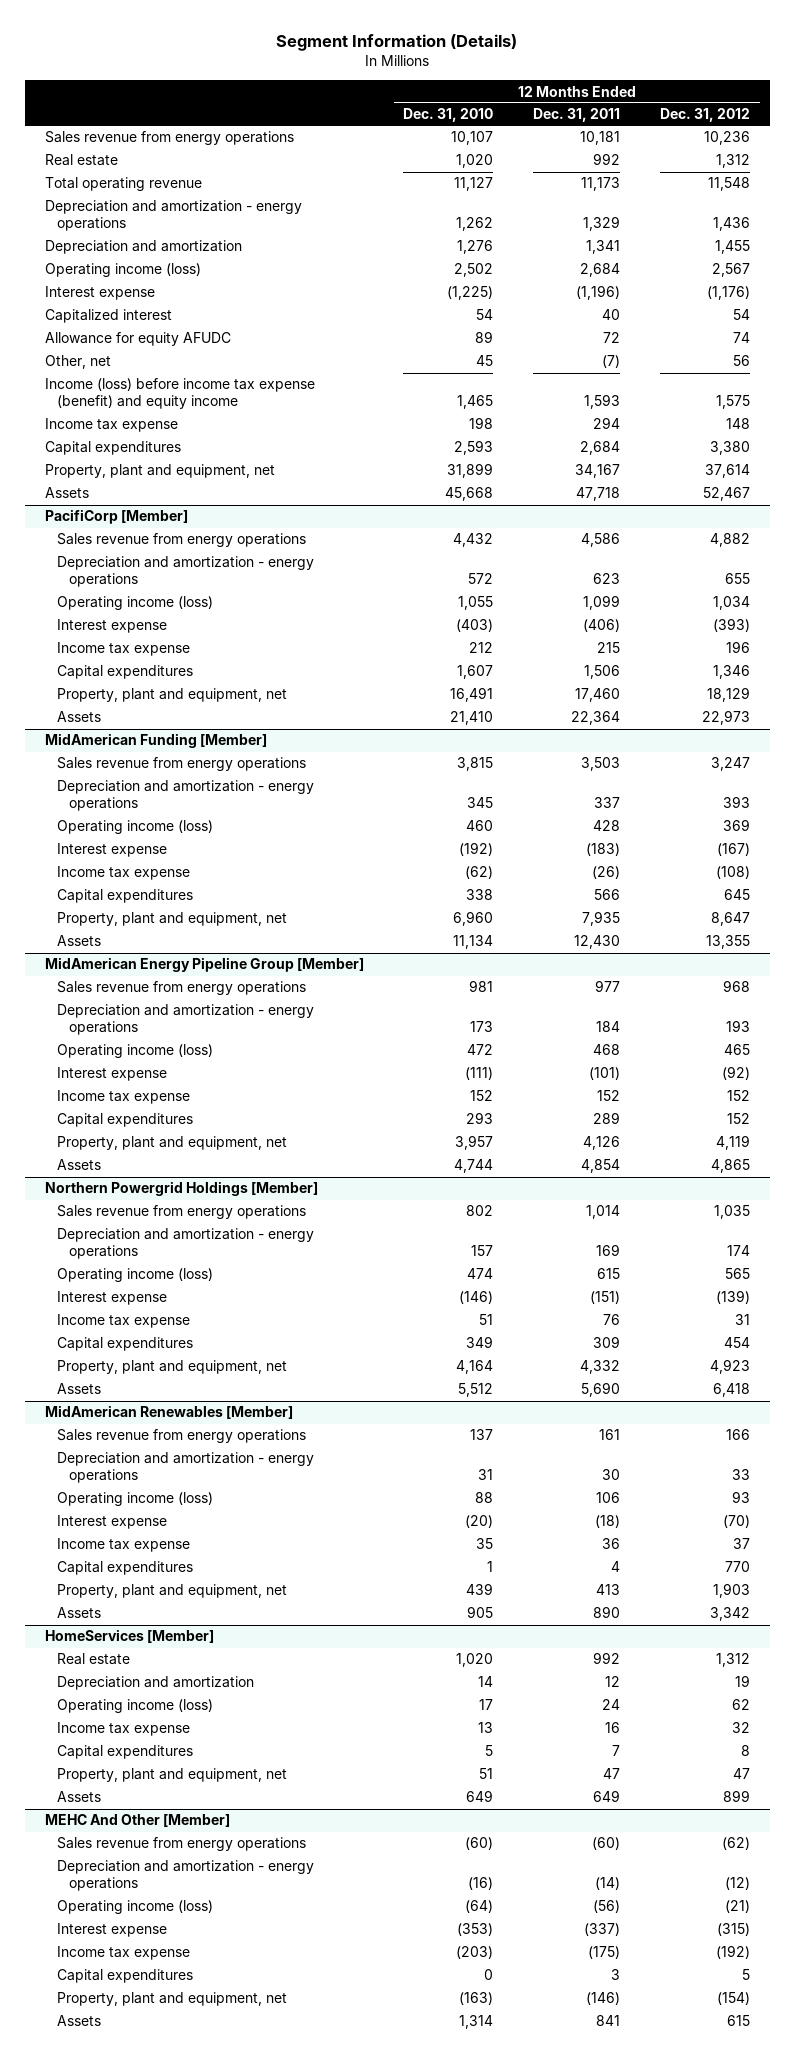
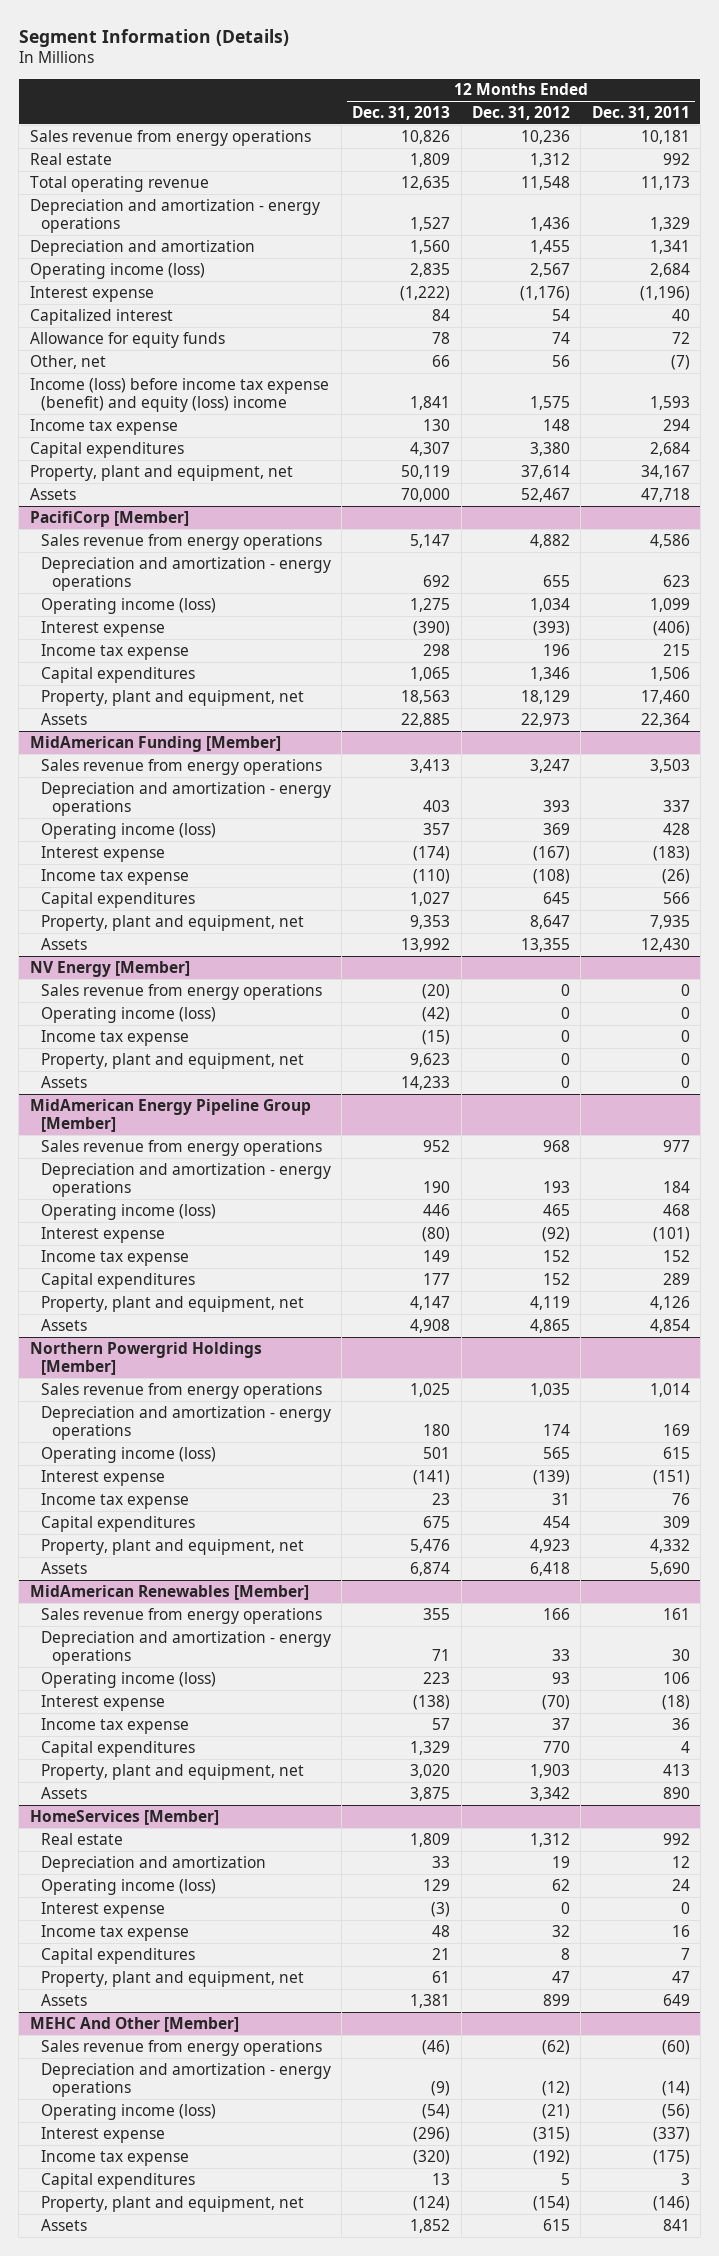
[403,108,494,123] Dec. 31, 2010 -> none
none -> [352,106,451,121] Dec. 31, 2013
[44,332,231,347] Allowance for equity AFUDC -> [29,331,225,348] Allowance for equity funds
[44,378,315,410] Income (loss) before income tax expense (benefit) and equity income -> [29,377,329,413] Income (loss) before income tax expense (benefit) and equity (loss) income
none -> [29,960,190,977] NV Energy [Member]
none -> [40,983,322,1000] Sales revenue from energy operations
none -> [40,1006,216,1023] Operating income (loss)
none -> [40,1029,189,1046] Income tax expense
none -> [40,1052,304,1069] Property, plant and equipment, net
none -> [40,1075,87,1088] Assets
none -> [40,1901,165,1918] Interest expense

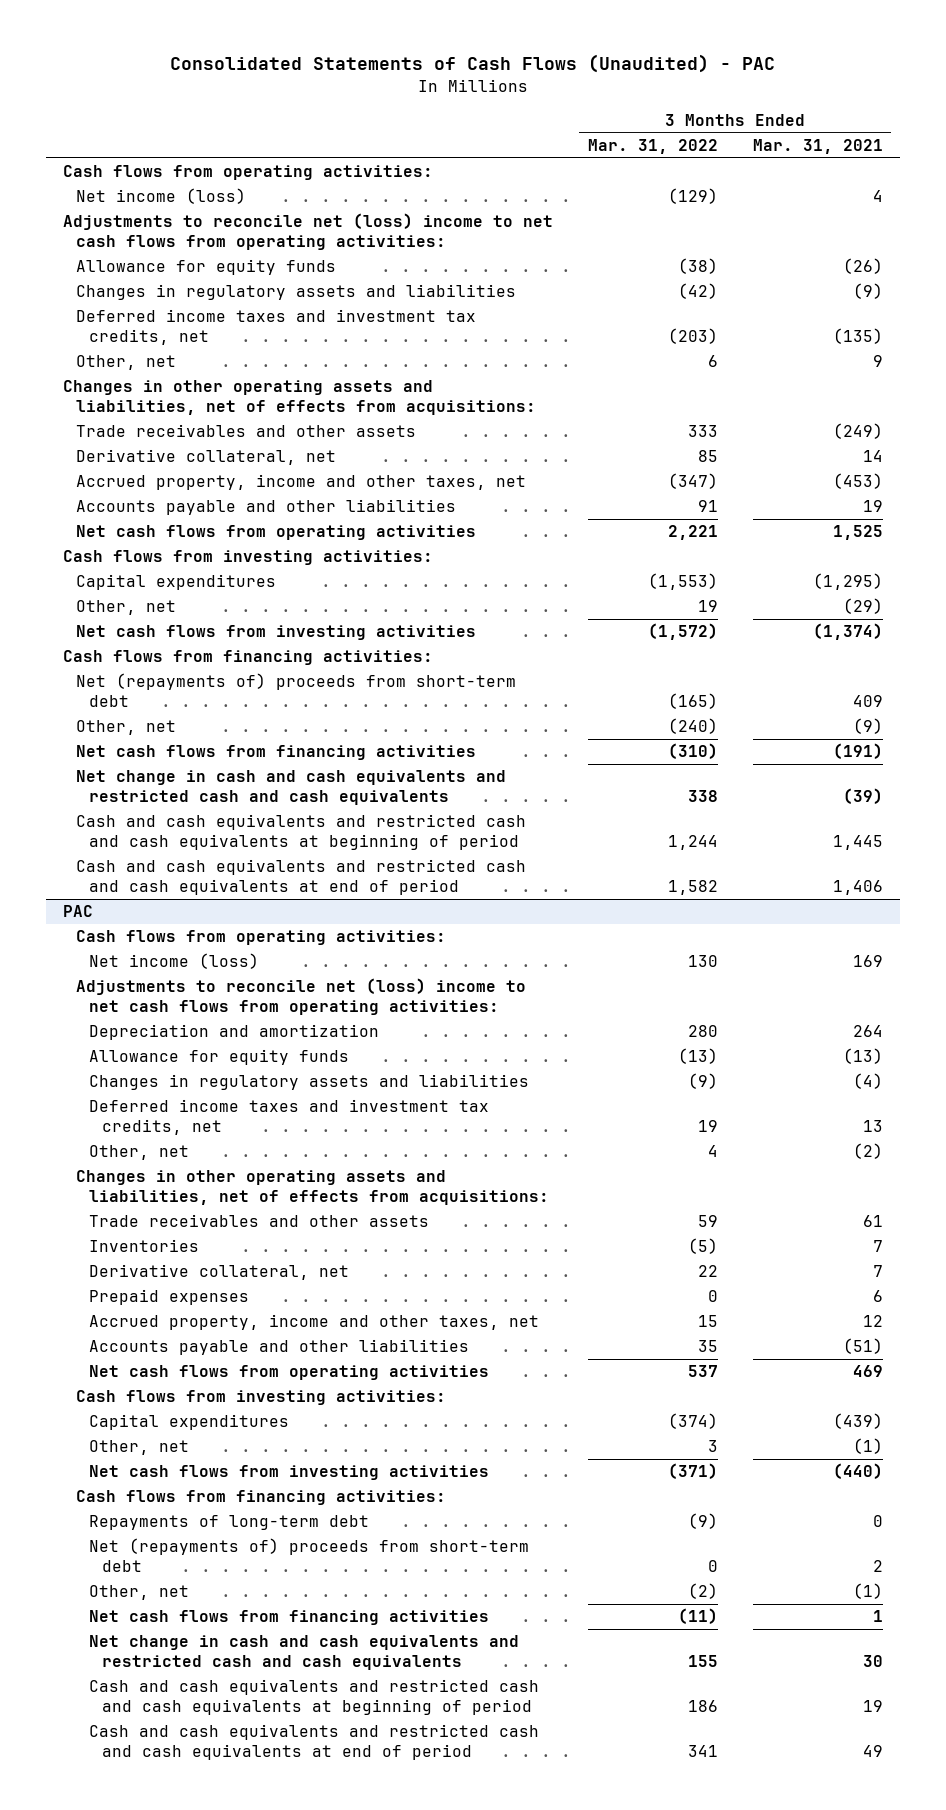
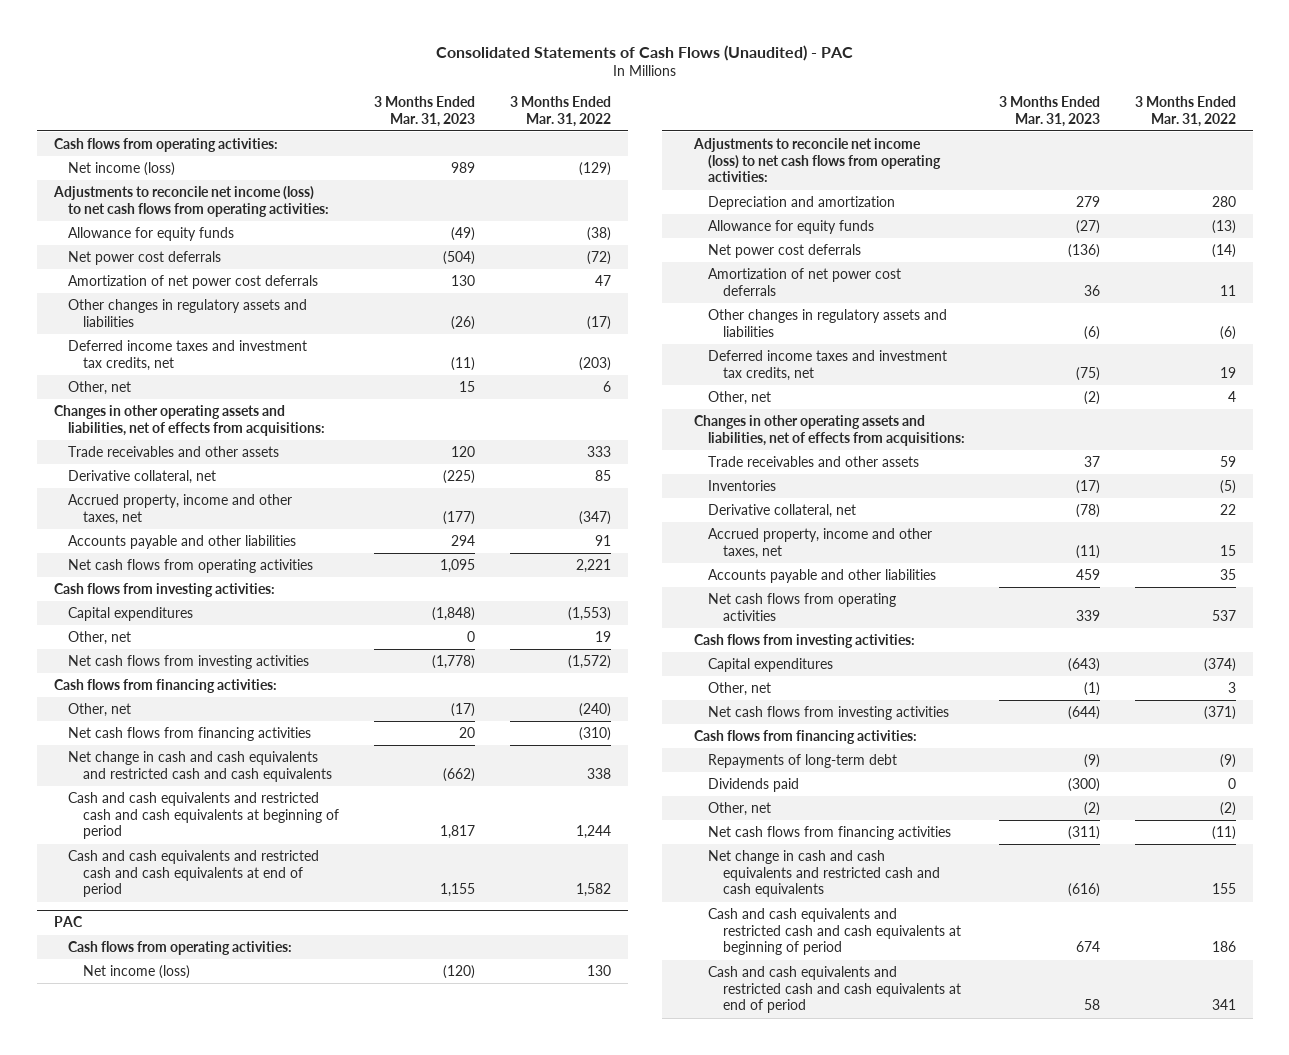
[752,139,883,155] Mar. 31, 2021 -> none
none -> [374,95,476,127] 3 Months Ended Mar. 31, 2023
[63,213,554,250] Adjustments to reconcile net (loss) income to net cash flows from operating activities: -> [52,186,330,217] Adjustments to reconcile net income (loss) to net cash flows from operating activities:
none -> [68,251,222,266] Net power cost deferrals
none -> [68,275,319,290] Amortization of net power cost deferrals
[76,284,517,301] Changes in regulatory assets and liabilities -> [68,299,308,327] Other changes in regulatory assets and liabilities
[677,283,718,300] (42) -> [586,315,611,330] (17)
[76,673,517,707] Net (repayments of) proceeds from short-term debt -> none
[76,978,527,1015] Adjustments to reconcile net (loss) income to net cash flows from operating activities: -> [692,138,942,183] Adjustments to reconcile net income (loss) to net cash flows from operating activities:
none -> [708,244,862,259] Net power cost deferrals
none -> [708,268,902,296] Amortization of net power cost deferrals
[89,1074,530,1091] Changes in regulatory assets and liabilities -> [708,309,948,337] Other changes in regulatory assets and liabilities
[687,1073,718,1090] (9) -> [1219,325,1236,340] (6)
[89,1289,250,1306] Prepaid expenses -> none
[89,1538,530,1572] Net (repayments of) proceeds from short-term debt -> none
none -> [708,778,800,793] Dividends paid

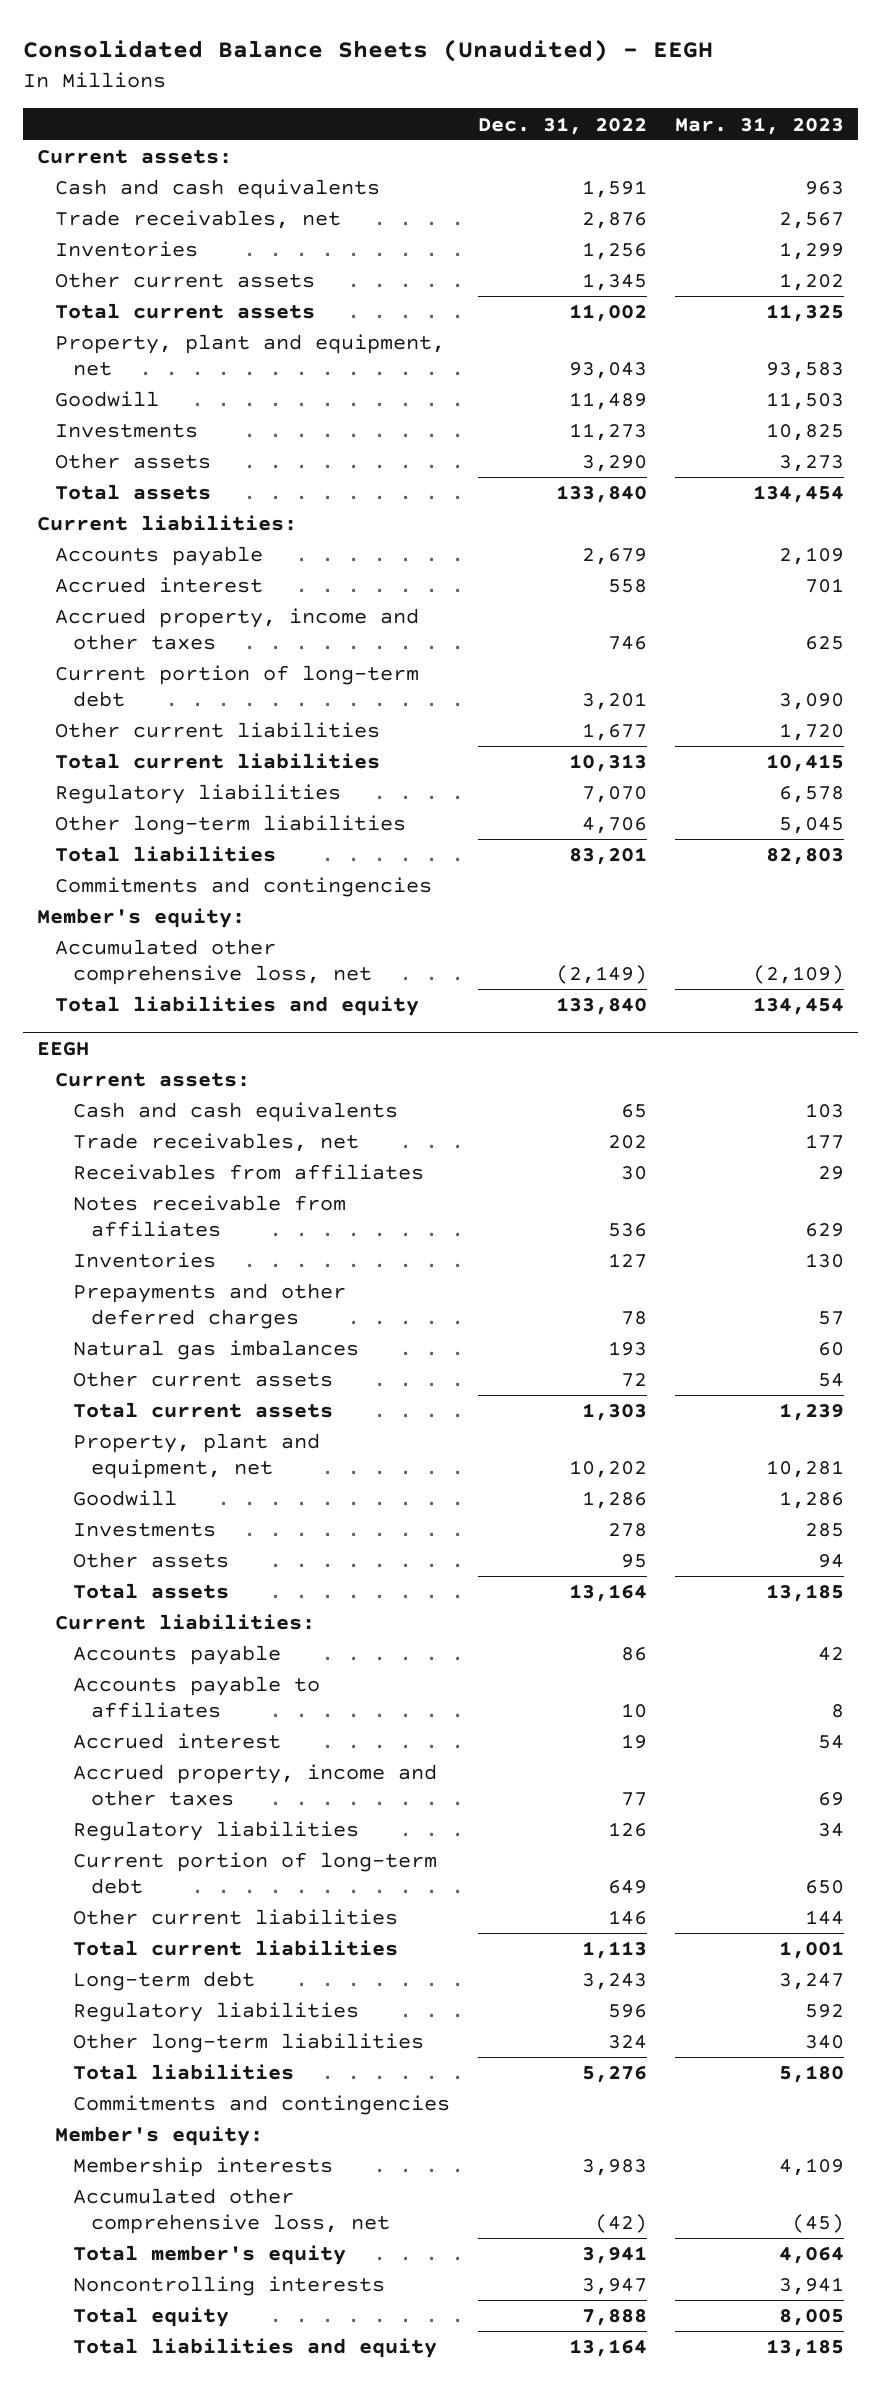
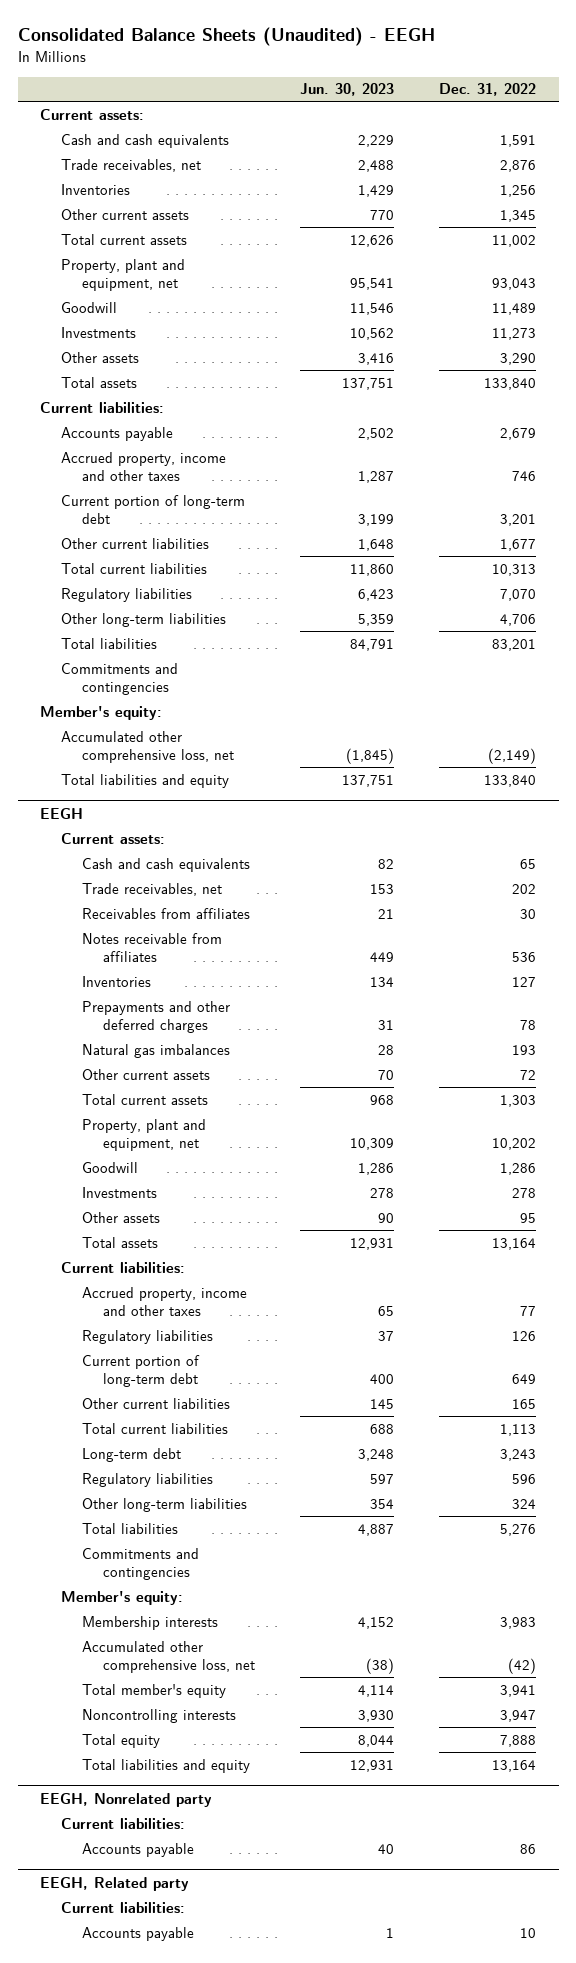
[675,116,845,135] Mar. 31, 2023 -> none
none -> [300,83,395,97] Jun. 30, 2023
[55,577,264,594] Accrued interest -> none
[73,1645,282,1666] Accounts payable -> none
[73,1676,321,1718] Accounts payable to affiliates -> none
[73,1733,282,1750] Accrued interest -> none
[608,1910,648,1926] 146 -> [512,1398,537,1409] 165
none -> [40,1792,213,1807] EEGH, Nonrelated party
none -> [61,1817,186,1829] Current liabilities:
none -> [82,1842,195,1857] Accounts payable
none -> [40,1876,190,1891] EEGH, Related party
none -> [61,1901,186,1913] Current liabilities:
none -> [82,1926,195,1941] Accounts payable

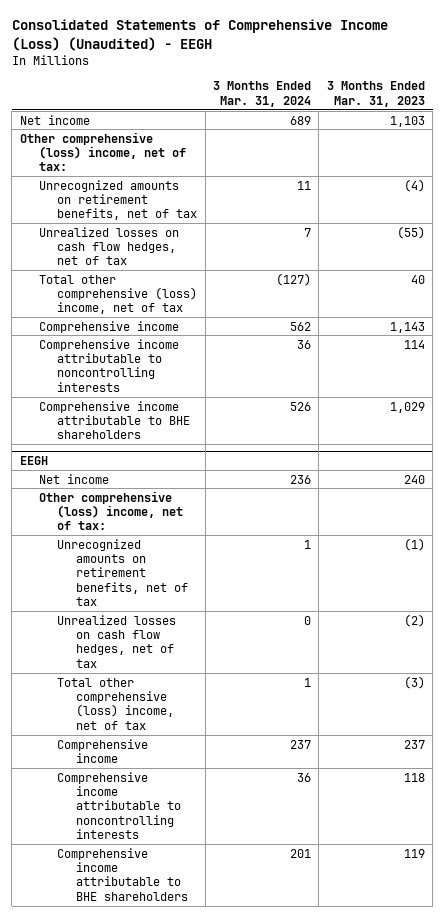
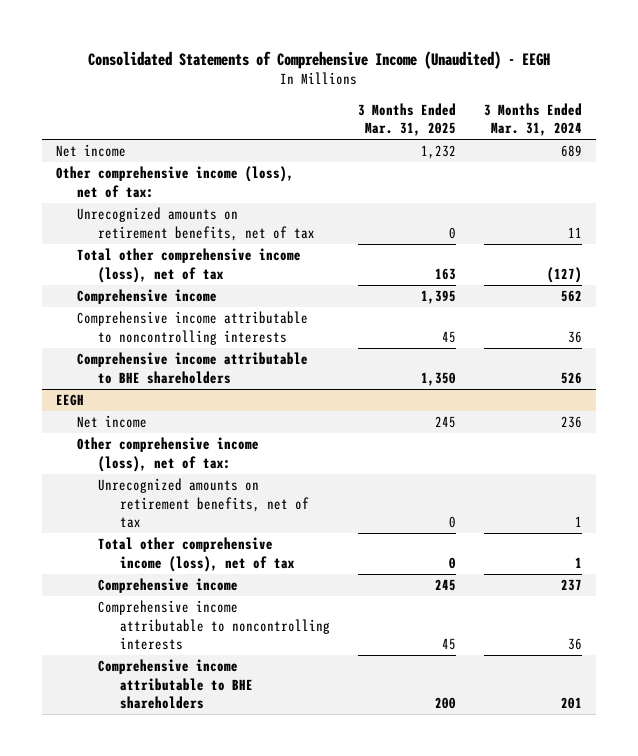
[11,19,388,51] Consolidated Statements of Comprehensive Income (Loss) (Unaudited) - EEGH -> [88,50,551,69] Consolidated Statements of Comprehensive Income (Unaudited) - EEGH
[326,81,425,107] 3 Months Ended Mar. 31, 2023 -> none
none -> [357,103,456,137] 3 Months Ended Mar. 31, 2025
[19,131,186,172] Other comprehensive (loss) income, net of tax: -> [56,166,295,198] Other comprehensive income (loss), net of tax:
[38,226,179,266] Unrealized losses on cash flow hedges, net of tax -> none
[38,274,198,315] Total other comprehensive (loss) income, net of tax -> [77,248,302,283] Total other comprehensive income (loss), net of tax
[38,490,184,531] Other comprehensive (loss) income, net of tax: -> [77,437,260,472] Other comprehensive income (loss), net of tax:
[57,614,177,668] Unrealized losses on cash flow hedges, net of tax -> none
[57,677,175,730] Total other comprehensive (loss) income, net of tax -> [98,537,295,572] Total other comprehensive income (loss), net of tax

